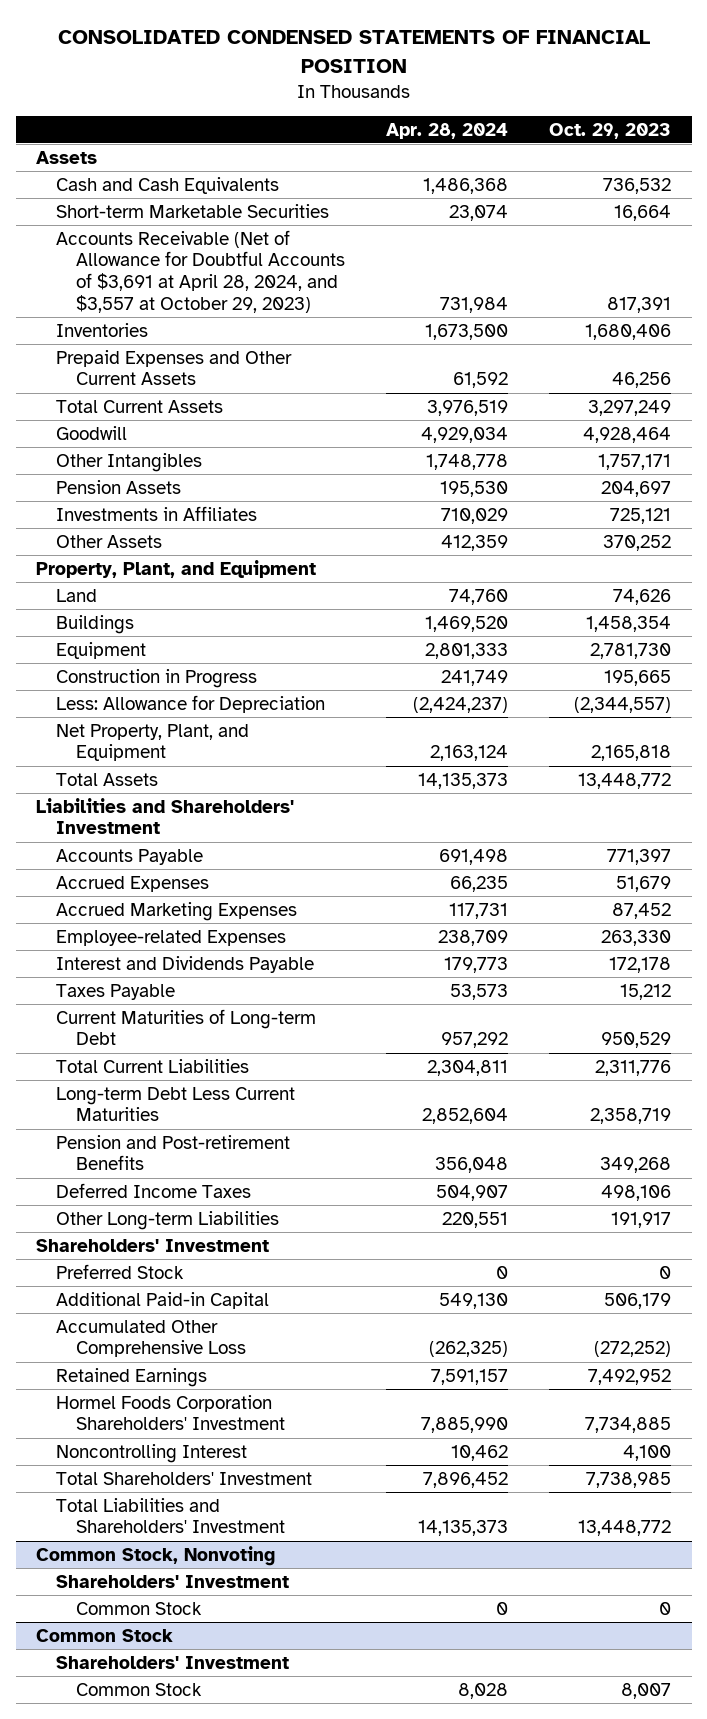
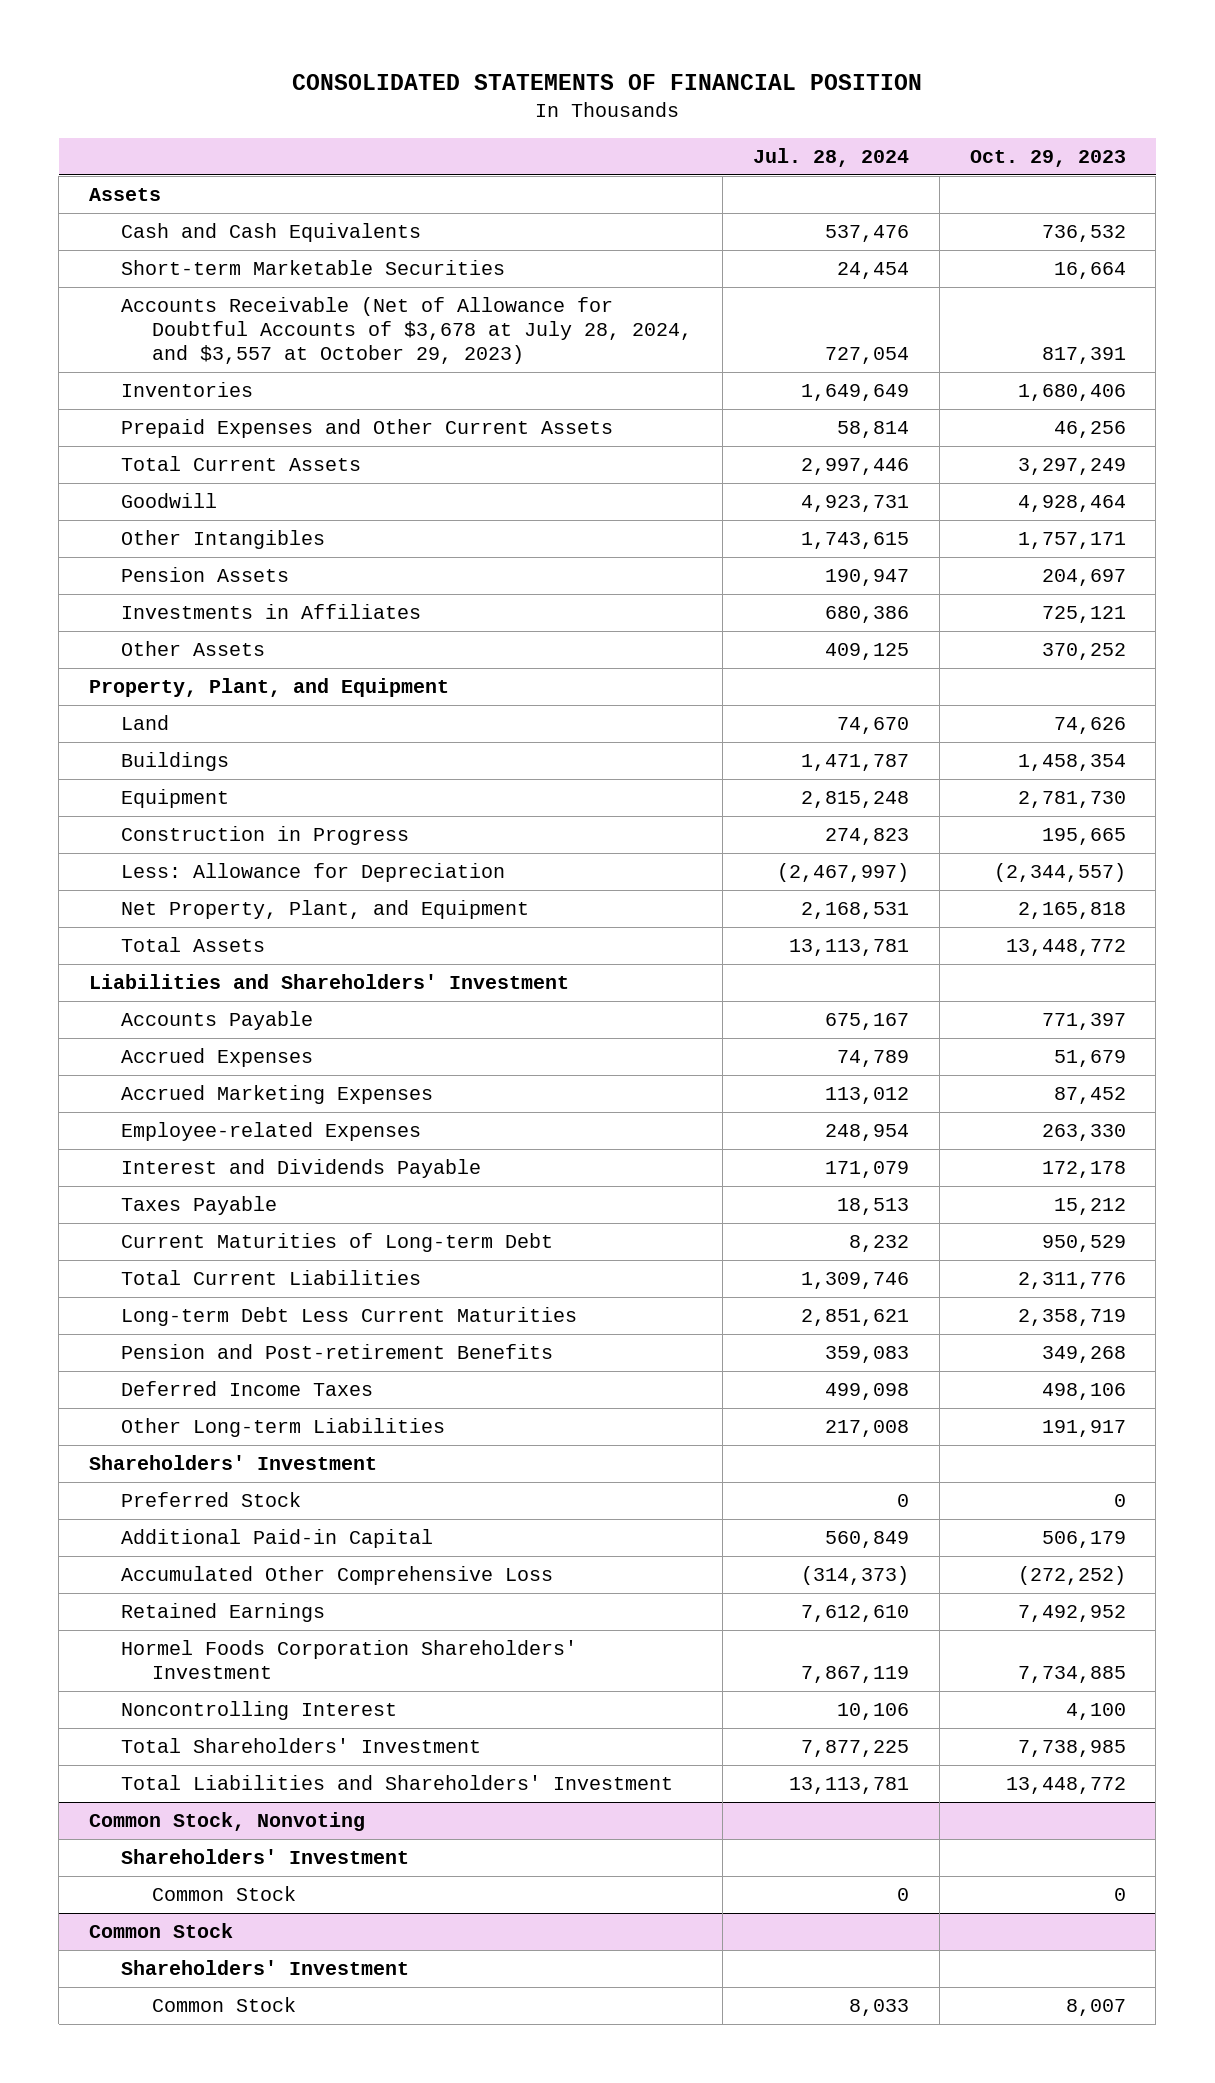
[57,30,650,73] CONSOLIDATED CONDENSED STATEMENTS OF FINANCIAL POSITION -> [292,74,923,91] CONSOLIDATED STATEMENTS OF FINANCIAL POSITION
[385,122,508,139] Apr. 28, 2024 -> none
none -> [753,147,910,167] Jul. 28, 2024
[55,229,345,313] Accounts Receivable (Net of Allowance for Doubtful Accounts of $3,691 at April 28, 2024, and $3,557 at October 29, 2023) -> [120,297,693,365] Accounts Receivable (Net of Allowance for Doubtful Accounts of $3,678 at July 28, 2024, and $3,557 at October 29, 2023)

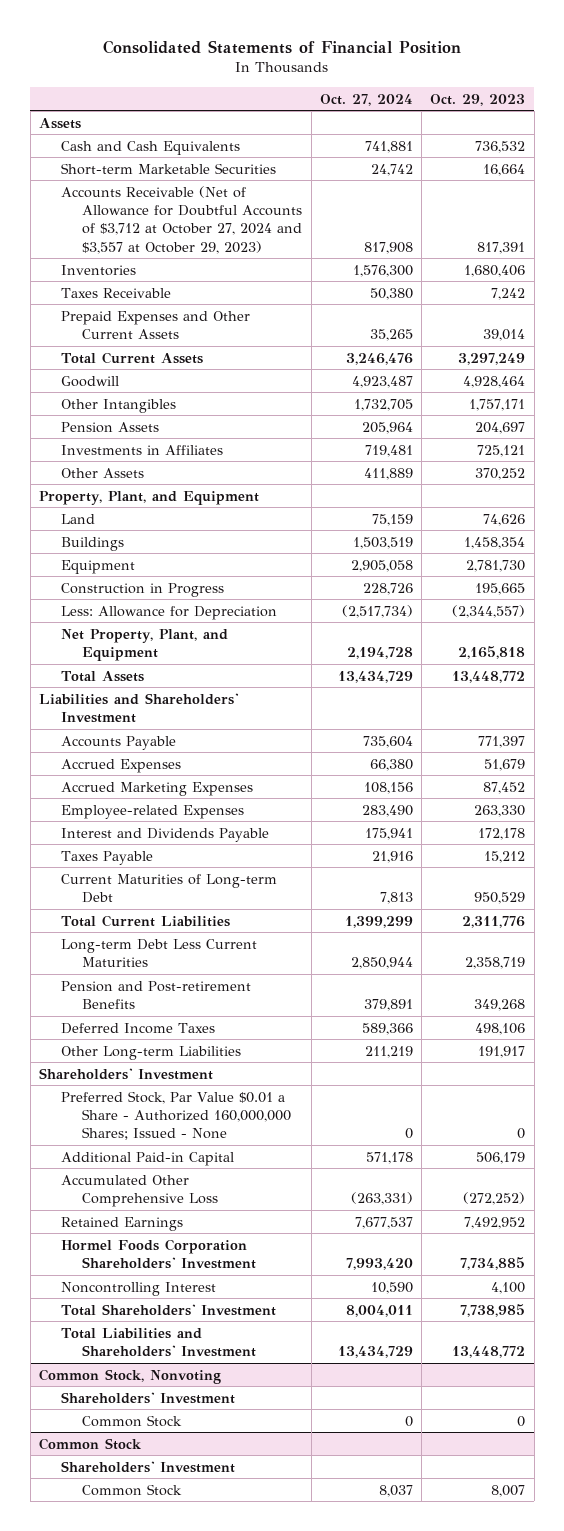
[292,74,923,91] CONSOLIDATED STATEMENTS OF FINANCIAL POSITION -> [103,39,462,54] Consolidated Statements of Financial Position
[753,147,910,167] Jul. 28, 2024 -> none
none -> [319,93,413,106] Oct. 27, 2024
[120,297,693,365] Accounts Receivable (Net of Allowance for Doubtful Accounts of $3,678 at July 28, 2024, and $3,557 at October 29, 2023) -> [60,185,303,254] Accounts Receivable (Net of Allowance for Doubtful Accounts of $3,712 at October 27, 2024 and $3,557 at October 29, 2023)
none -> [60,287,171,298] Taxes Receivable
[1053,421,1126,439] 46,256 -> [483,329,526,342] 39,014
[120,1492,301,1508] Preferred Stock -> [60,1090,292,1141] Preferred Stock, Par Value $0.01 a Share - Authorized 160,000,000 Shares; Issued - None

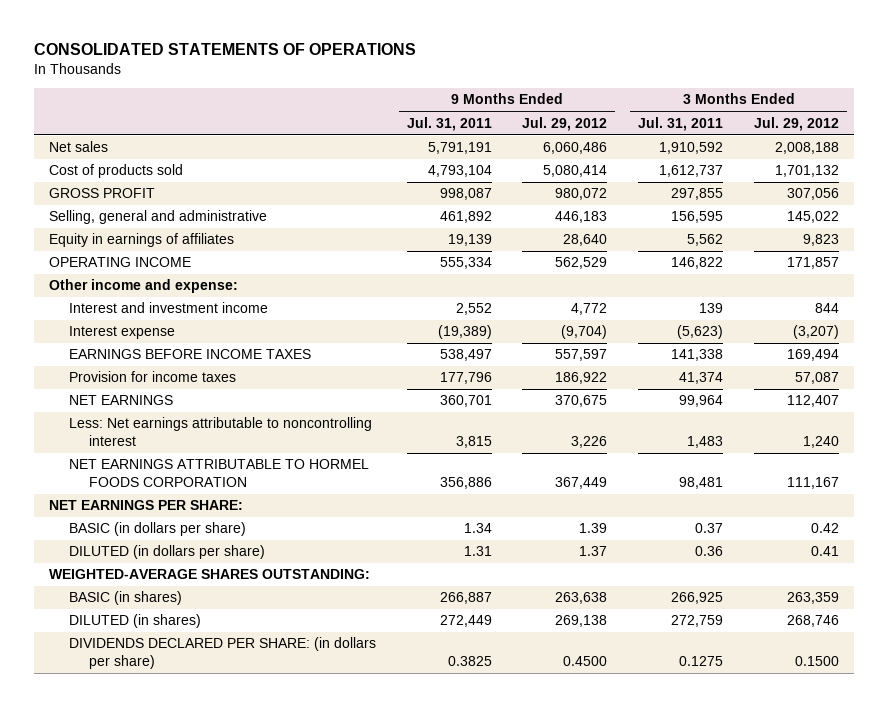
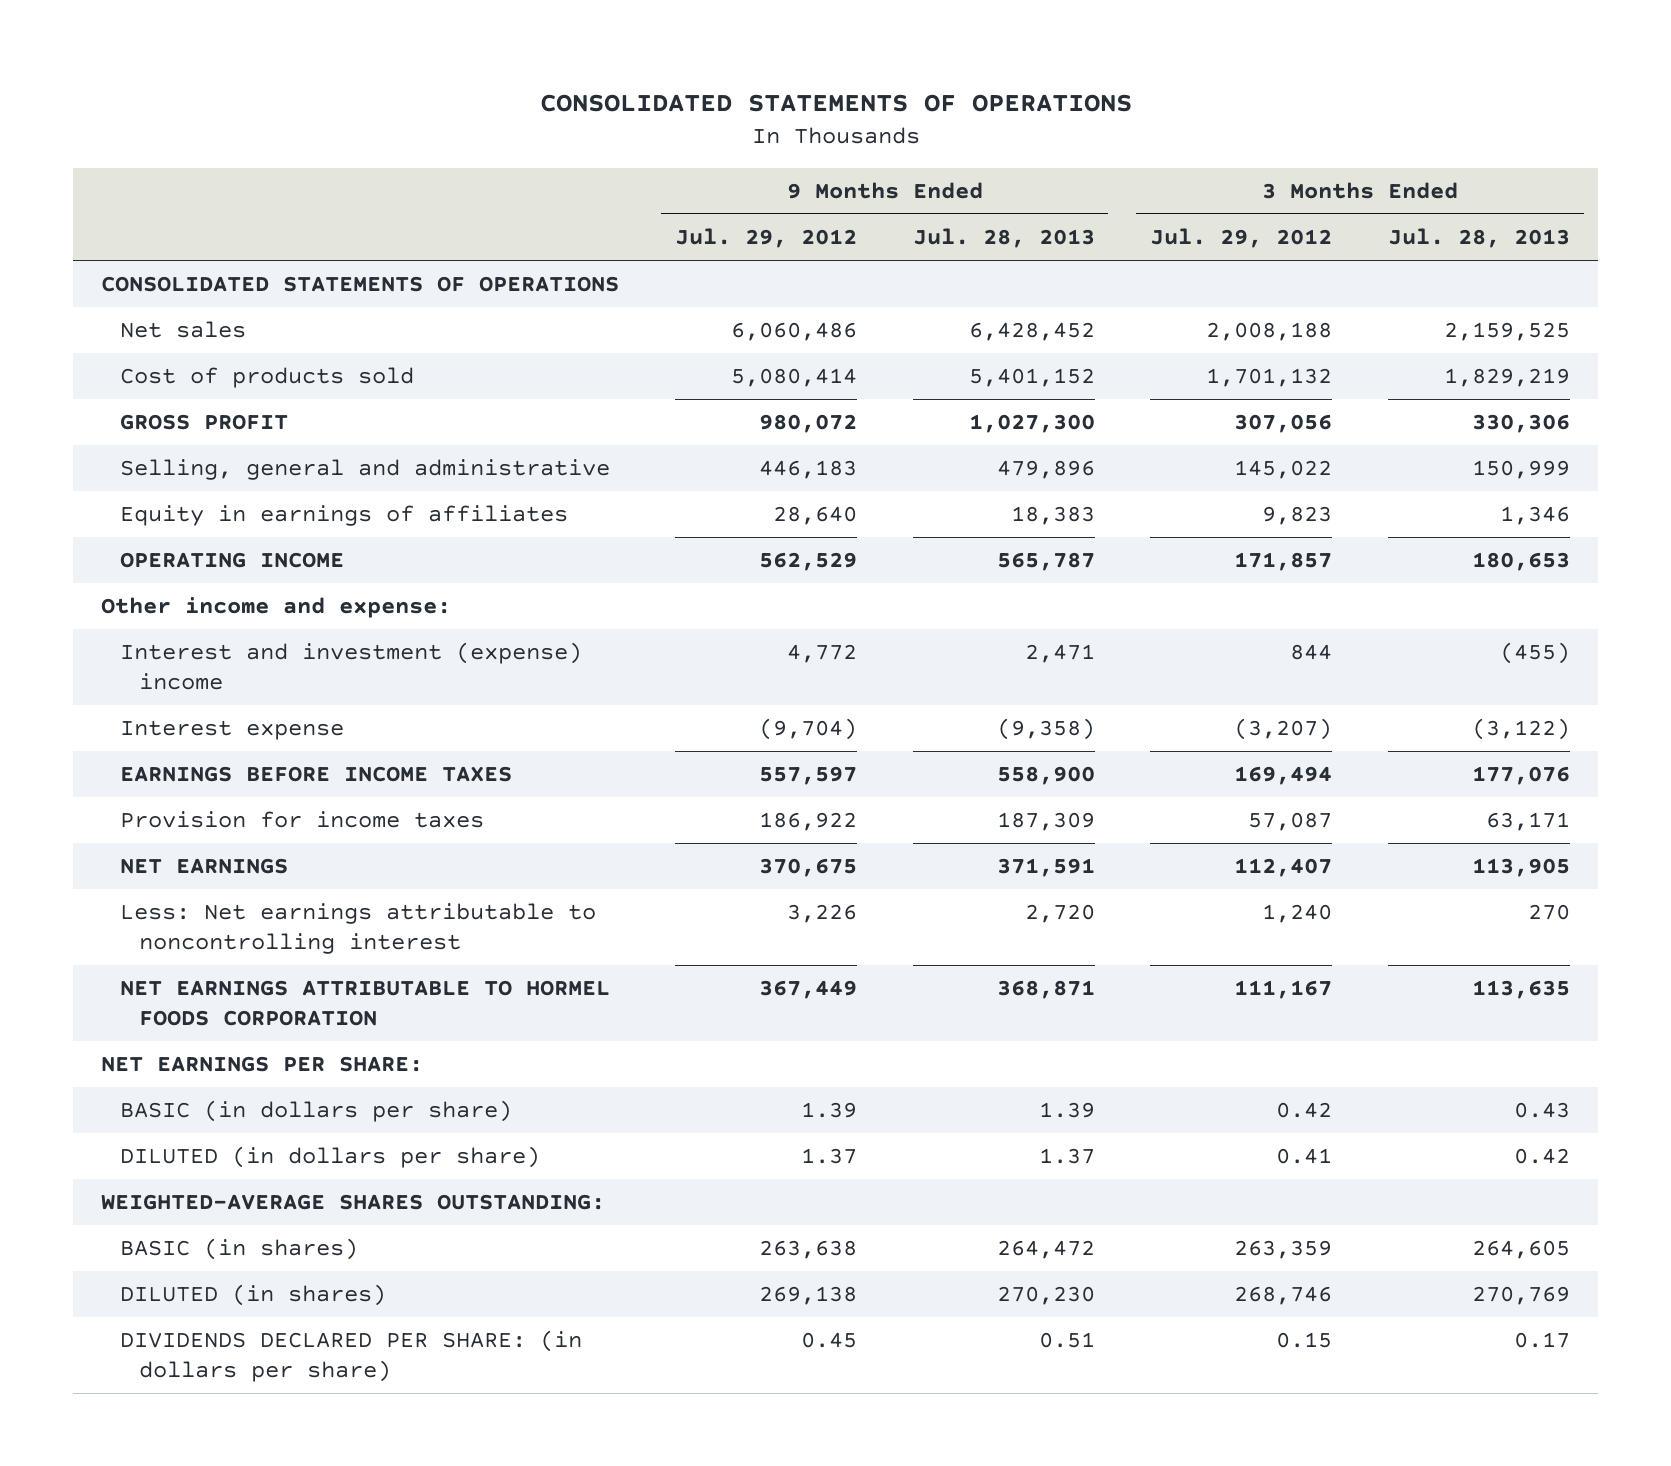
[406,116,492,131] Jul. 31, 2011 -> none
[638,116,724,131] Jul. 31, 2011 -> none
none -> [912,228,1095,249] Jul. 28, 2013
none -> [1387,228,1570,249] Jul. 28, 2013
none -> [101,276,620,293] CONSOLIDATED STATEMENTS OF OPERATIONS
[68,302,268,314] Interest and investment income -> [120,642,583,690] Interest and investment (expense) income
[563,656,608,667] 0.4500 -> [800,1332,857,1349] 0.45
[794,656,839,667] 0.1500 -> [1276,1332,1333,1349] 0.15

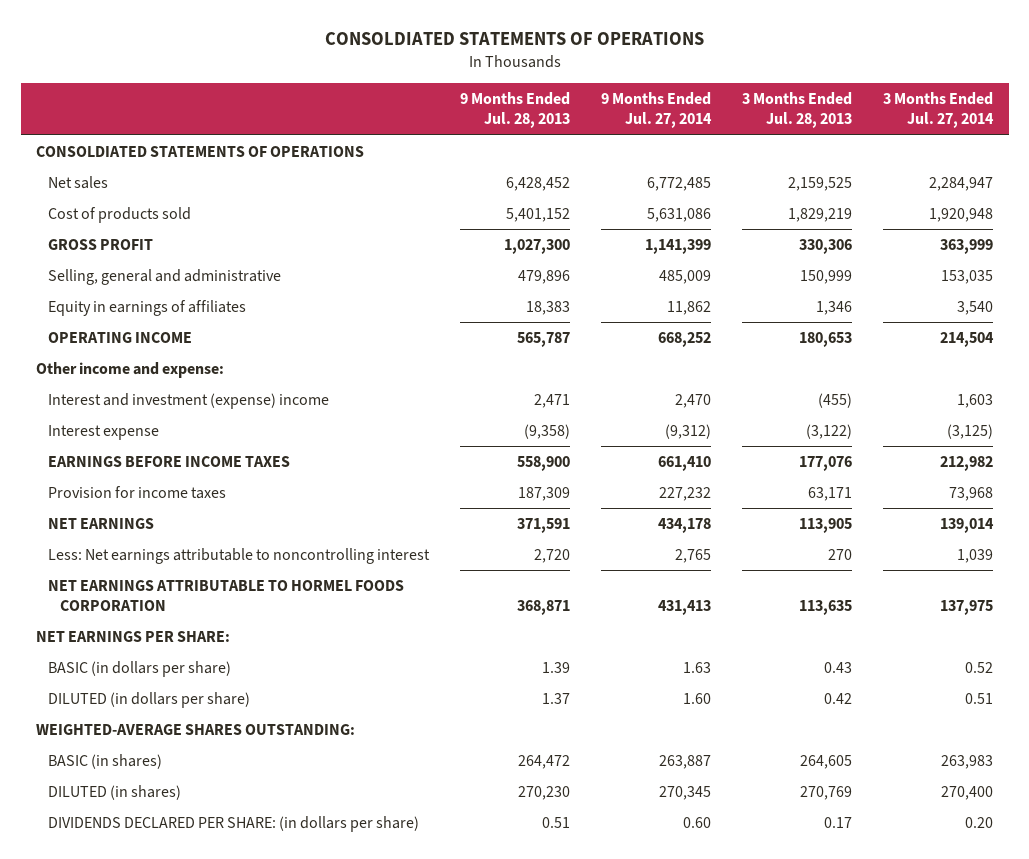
[539,93,1132,112] CONSOLIDATED STATEMENTS OF OPERATIONS -> [324,32,704,46] CONSOLDIATED STATEMENTS OF OPERATIONS
[674,228,857,249] Jul. 29, 2012 -> none
[1150,228,1333,249] Jul. 29, 2012 -> none
none -> [601,92,713,129] 9 Months Ended Jul. 27, 2014
none -> [883,92,995,129] 3 Months Ended Jul. 27, 2014
[101,276,620,293] CONSOLIDATED STATEMENTS OF OPERATIONS -> [36,145,365,157] CONSOLDIATED STATEMENTS OF OPERATIONS

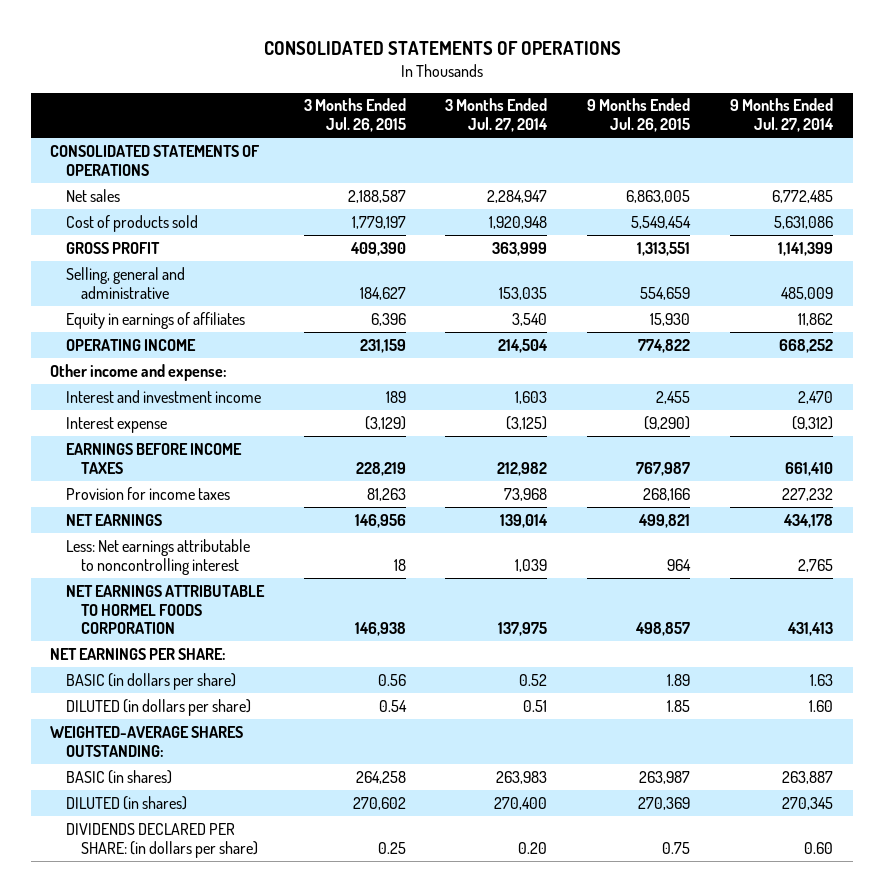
[324,32,704,46] CONSOLDIATED STATEMENTS OF OPERATIONS -> [263,41,621,56] CONSOLIDATED STATEMENTS OF OPERATIONS
[460,92,571,129] 9 Months Ended Jul. 28, 2013 -> none
[742,92,853,129] 3 Months Ended Jul. 28, 2013 -> none
none -> [303,98,406,133] 3 Months Ended Jul. 26, 2015
none -> [587,98,691,133] 9 Months Ended Jul. 26, 2015
[36,145,365,157] CONSOLDIATED STATEMENTS OF OPERATIONS -> [50,144,261,176] CONSOLIDATED STATEMENTS OF OPERATIONS
[48,392,330,409] Interest and investment (expense) income -> [65,389,261,403] Interest and investment income

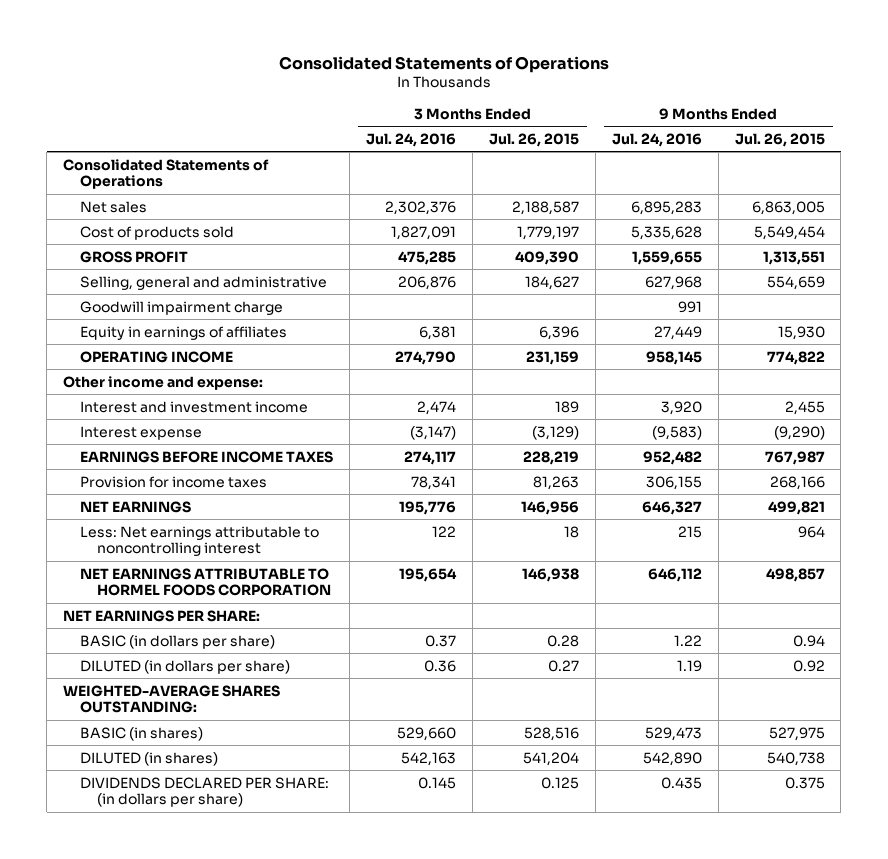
[263,41,621,56] CONSOLIDATED STATEMENTS OF OPERATIONS -> [278,55,609,73] Consolidated Statements of Operations
[445,98,549,133] 3 Months Ended Jul. 27, 2014 -> none
[729,98,834,133] 9 Months Ended Jul. 27, 2014 -> none
none -> [366,132,457,147] Jul. 24, 2016
none -> [611,132,702,147] Jul. 24, 2016
[50,144,261,176] CONSOLIDATED STATEMENTS OF OPERATIONS -> [63,158,270,190] Consolidated Statements of Operations
none -> [80,300,284,315] Goodwill impairment charge
[377,673,406,686] 0.56 -> [546,634,579,647] 0.28
[667,673,691,686] 1.89 -> [792,634,825,647] 0.94
[378,699,407,712] 0.54 -> [547,659,579,672] 0.27
[667,699,691,712] 1.85 -> [792,659,825,672] 0.92
[355,770,406,784] 264,258 -> [523,726,579,741] 528,516
[639,770,691,784] 263,987 -> [768,726,825,741] 527,975
[352,796,406,810] 270,602 -> [522,751,579,766] 541,204
[638,796,691,810] 270,369 -> [766,751,825,766] 540,738
[377,841,406,854] 0.25 -> [540,776,579,789] 0.125
[662,841,691,854] 0.75 -> [784,776,825,789] 0.375

